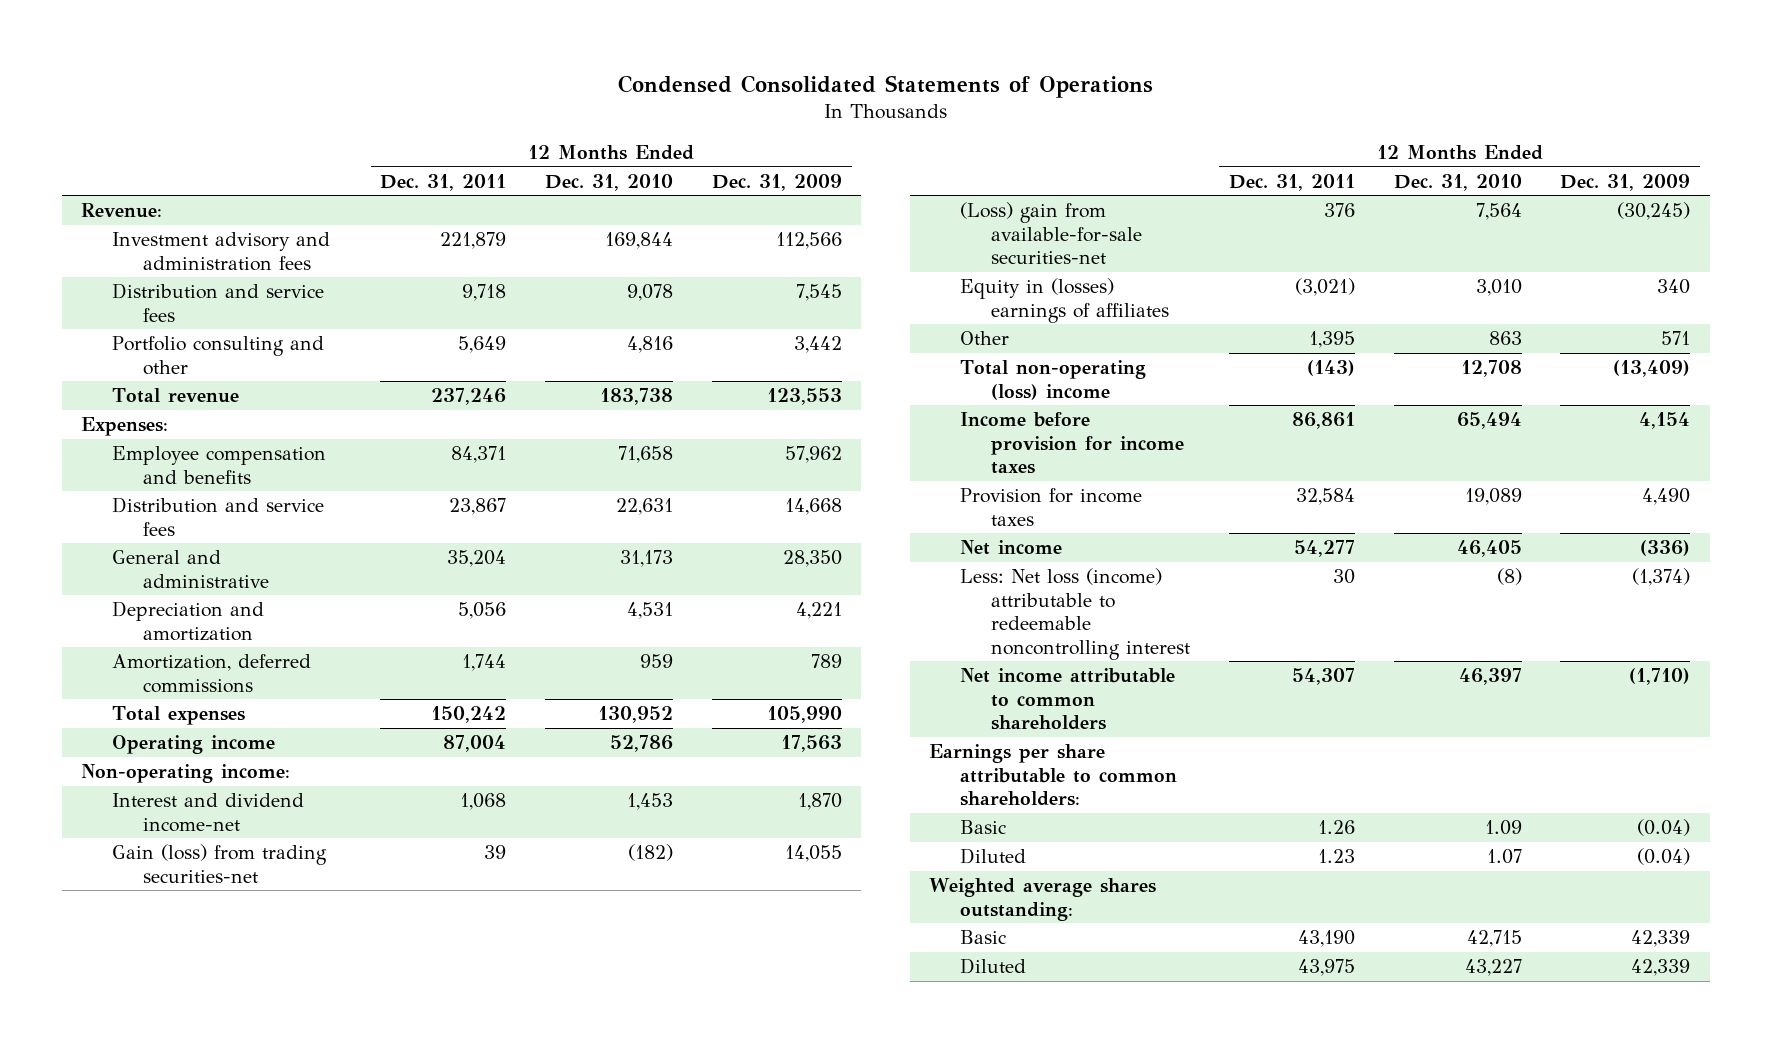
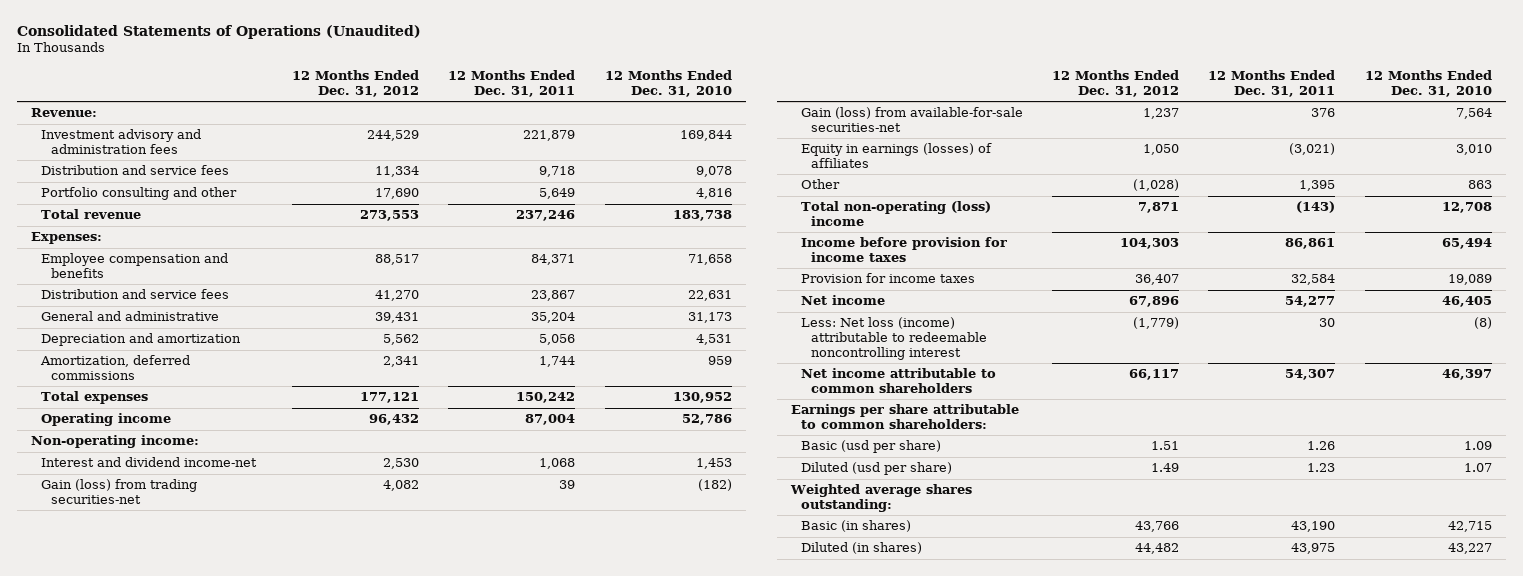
[617,74,1153,98] Condensed Consolidated Statements of Operations -> [16,24,421,39] Consolidated Statements of Operations (Unaudited)
[712,173,843,191] Dec. 31, 2009 -> none
none -> [292,69,420,97] 12 Months Ended Dec. 31, 2012
[960,202,1142,265] (Loss) gain from available-for-sale securities-net -> [801,107,1024,132] Gain (loss) from available-for-sale securities-net
[960,278,1169,323] Equity in (losses) earnings of affiliates -> [801,143,993,168] Equity in earnings (losses) of affiliates
[960,820,1007,835] Basic -> [801,440,942,454] Basic (usd per share)
[960,848,1027,865] Diluted -> [801,462,953,476] Diluted (usd per share)
[960,930,1007,945] Basic -> [801,520,912,533] Basic (in shares)
[960,958,1027,975] Diluted -> [801,542,923,555] Diluted (in shares)

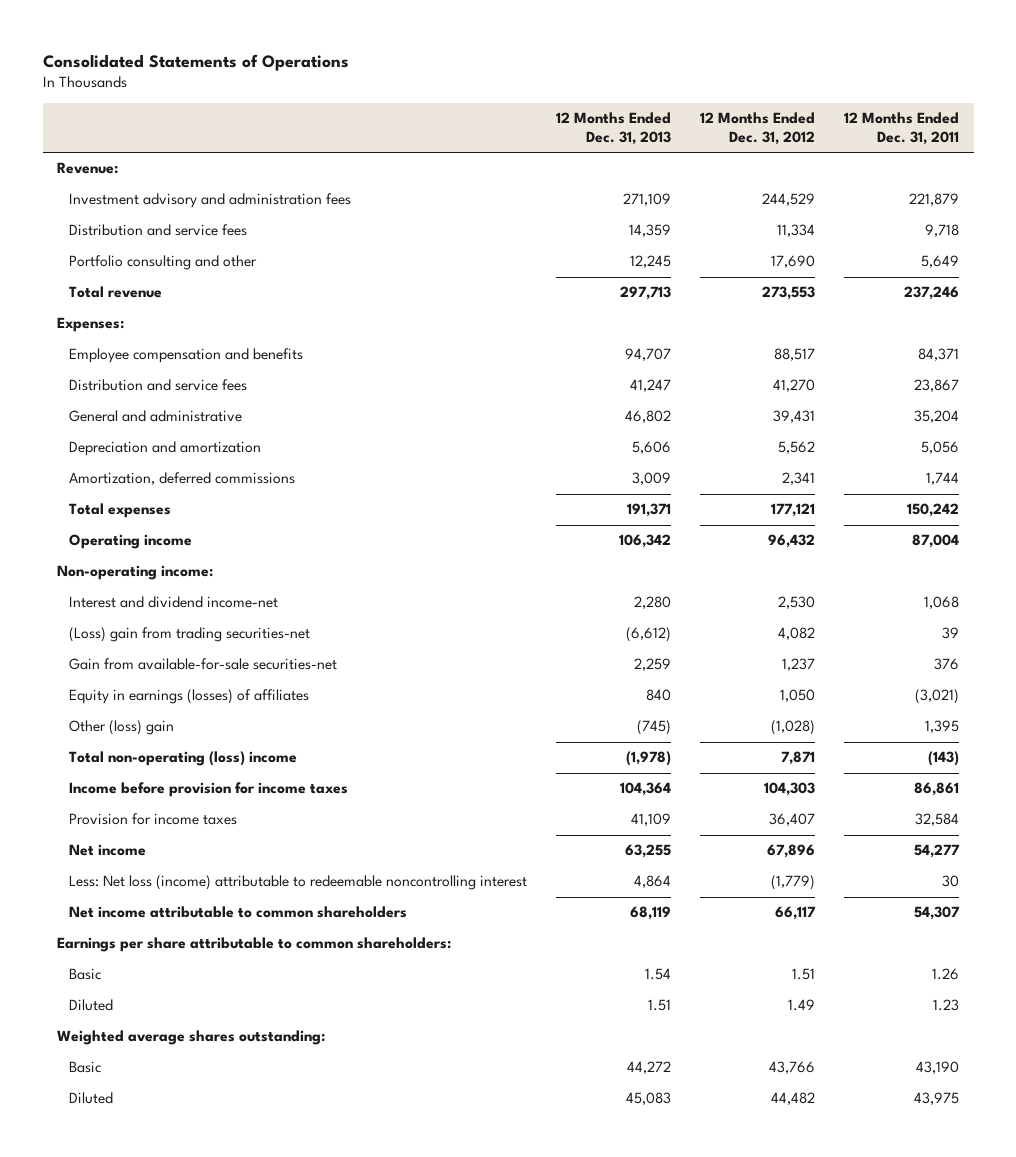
[16,24,421,39] Consolidated Statements of Operations (Unaudited) -> [42,53,349,71] Consolidated Statements of Operations
[604,69,732,97] 12 Months Ended Dec. 31, 2010 -> none
none -> [555,112,671,146] 12 Months Ended Dec. 31, 2013
[41,479,198,504] Gain (loss) from trading securities-net -> [68,627,310,643] (Loss) gain from trading securities-net
[801,107,1024,132] Gain (loss) from available-for-sale securities-net -> [68,658,337,671] Gain from available-for-sale securities-net
[801,179,841,190] Other -> [68,720,174,736] Other (loss) gain
[801,440,942,454] Basic (usd per share) -> [68,968,101,981] Basic
[801,462,953,476] Diluted (usd per share) -> [68,999,113,1012] Diluted
[801,520,912,533] Basic (in shares) -> [68,1061,101,1074] Basic
[801,542,923,555] Diluted (in shares) -> [68,1092,113,1105] Diluted

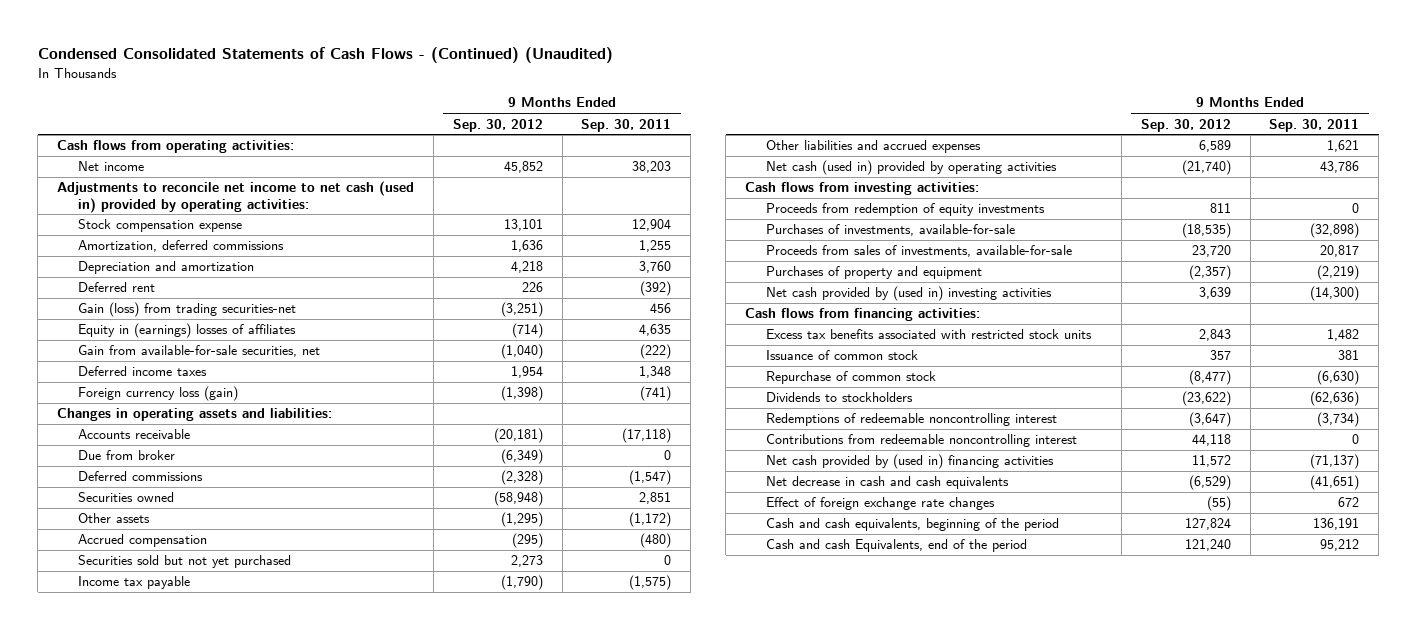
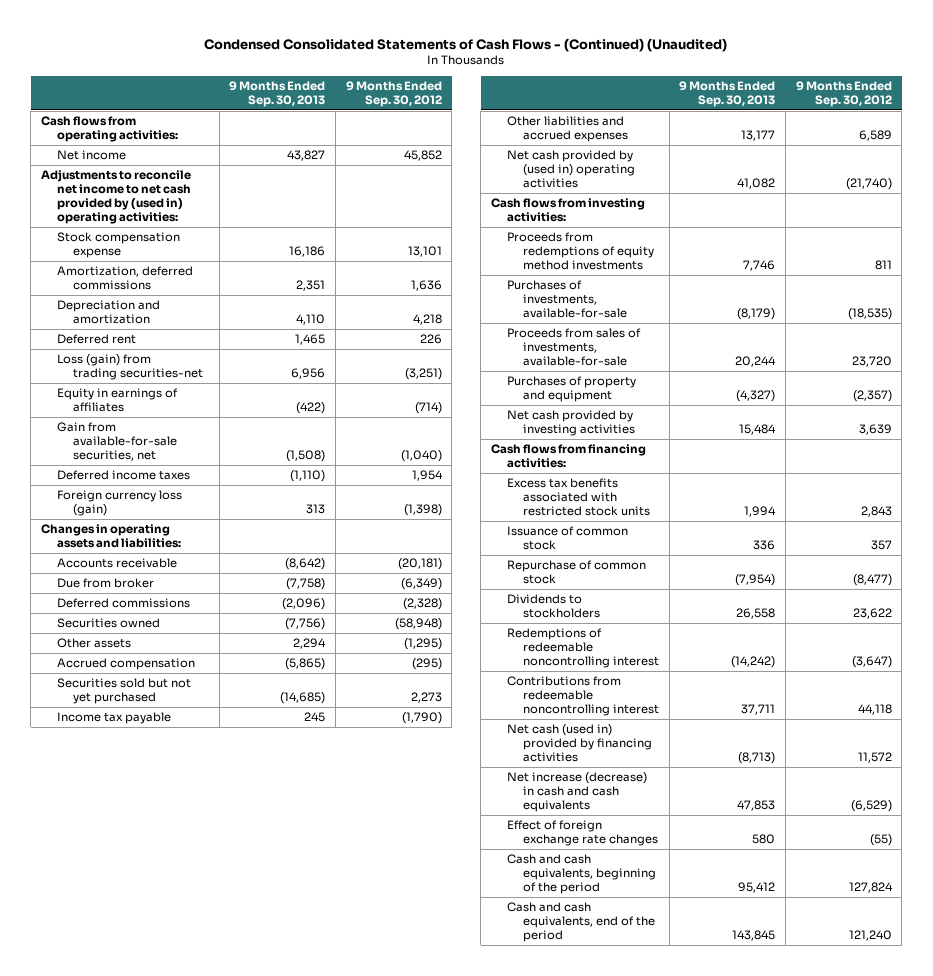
[581,118,672,132] Sep. 30, 2011 -> none
none -> [229,81,326,107] 9 Months Ended Sep. 30, 2013
[57,181,415,213] Adjustments to reconcile net income to net cash (used in) provided by operating activities: -> [41,170,192,224] Adjustments to reconcile net income to net cash provided by (used in) operating activities:
[77,302,296,318] Gain (loss) from trading securities-net -> [57,354,204,381] Loss (gain) from trading securities-net
[77,323,296,339] Equity in (earnings) losses of affiliates -> [57,388,179,413] Equity in earnings of affiliates
[765,160,1057,176] Net cash (used in) provided by operating activities -> [506,150,635,188] Net cash provided by (used in) operating activities
[765,203,1045,217] Proceeds from redemption of equity investments -> [506,232,654,270] Proceeds from redemptions of equity method investments
[765,286,1052,302] Net cash provided by (used in) investing activities -> [506,410,635,437] Net cash provided by investing activities
[1181,391,1231,407] (23,622) -> [852,608,892,620] 23,622
[765,454,1054,470] Net cash provided by (used in) financing activities -> [506,724,652,762] Net cash (used in) provided by financing activities
[765,476,1009,490] Net decrease in cash and cash equivalents -> [506,772,647,812] Net increase (decrease) in cash and cash equivalents
[765,539,1027,553] Cash and cash Equivalents, end of the period -> [506,902,655,942] Cash and cash equivalents, end of the period

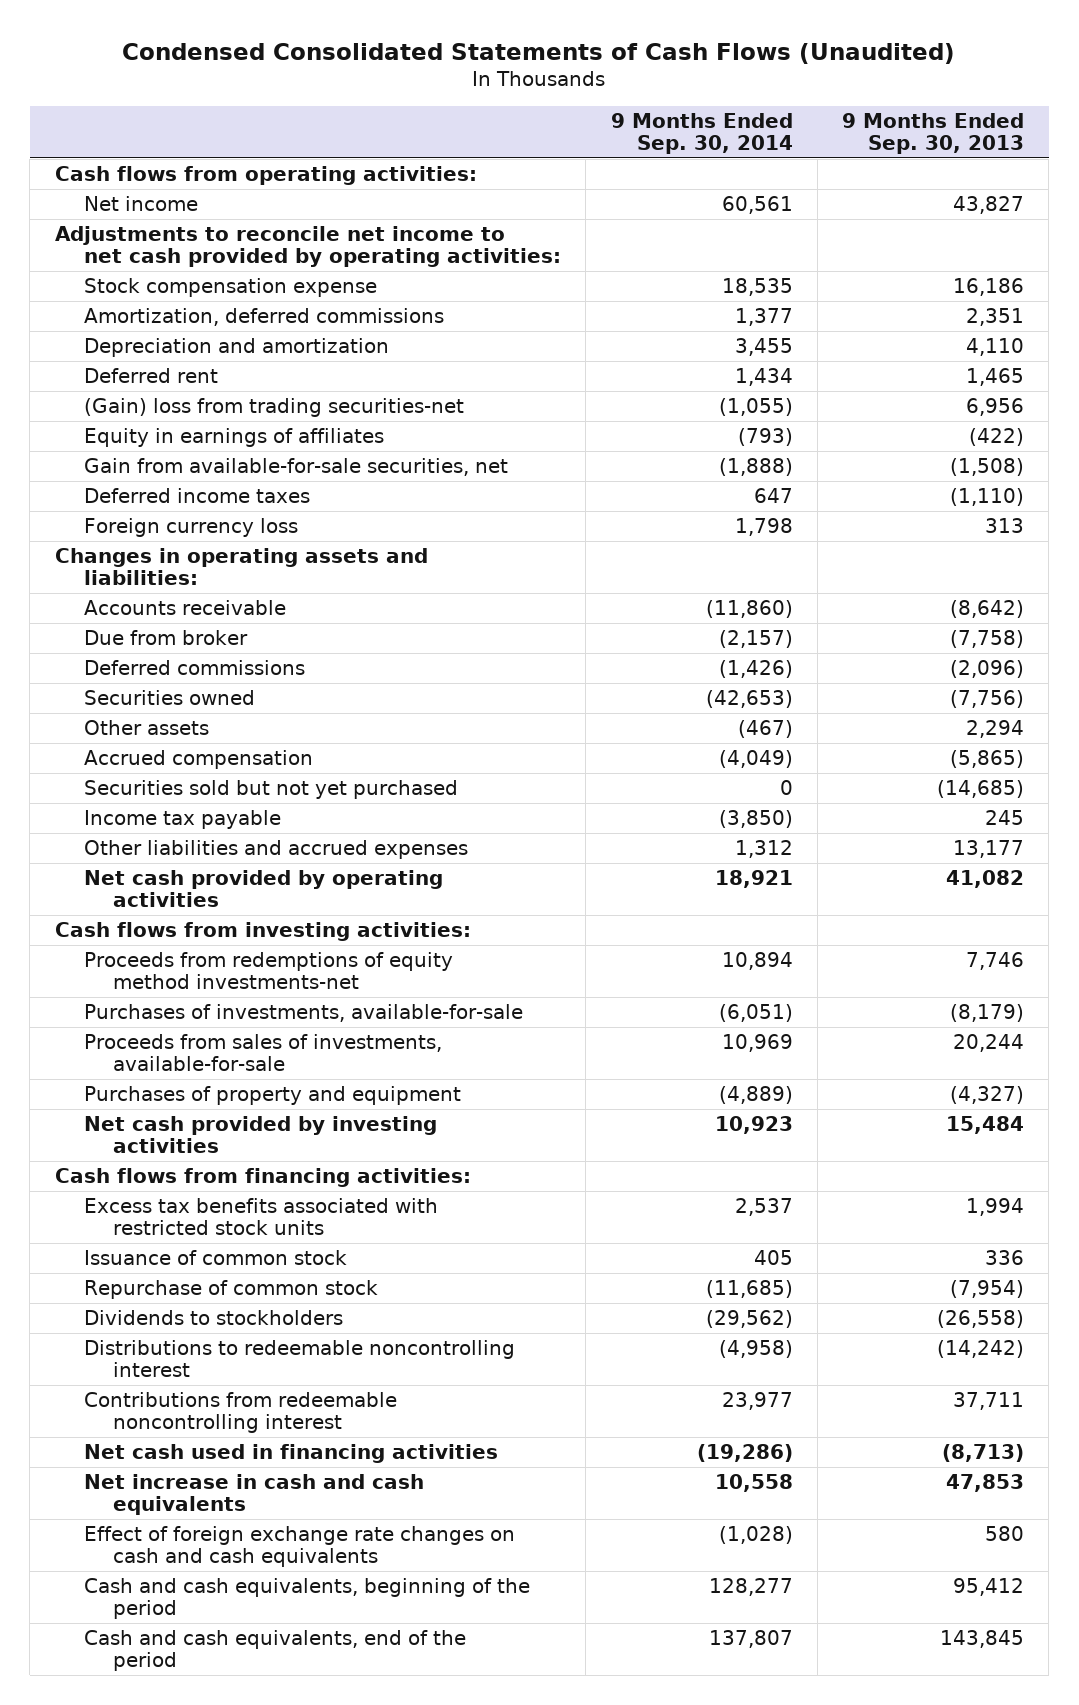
[204,37,728,52] Condensed Consolidated Statements of Cash Flows - (Continued) (Unaudited) -> [122,43,956,65] Condensed Consolidated Statements of Cash Flows (Unaudited)
[345,81,442,107] 9 Months Ended Sep. 30, 2012 -> none
none -> [610,112,793,154] 9 Months Ended Sep. 30, 2014
[41,170,192,224] Adjustments to reconcile net income to net cash provided by (used in) operating activities: -> [54,226,562,268] Adjustments to reconcile net income to net cash provided by operating activities:
[57,354,204,381] Loss (gain) from trading securities-net -> [84,398,465,418] (Gain) loss from trading securities-net
[57,490,183,517] Foreign currency loss (gain) -> [84,518,299,538] Foreign currency loss
[506,150,635,188] Net cash provided by (used in) operating activities -> [84,870,444,908] Net cash provided by operating activities
[506,232,654,270] Proceeds from redemptions of equity method investments -> [84,952,454,990] Proceeds from redemptions of equity method investments-net
[736,608,776,620] 26,558 -> [937,1310,1025,1329] (26,558)
[506,628,659,668] Redemptions of redeemable noncontrolling interest -> [84,1340,516,1378] Distributions to redeemable noncontrolling interest
[506,724,652,762] Net cash (used in) provided by financing activities -> [84,1444,499,1464] Net cash used in financing activities
[506,772,647,812] Net increase (decrease) in cash and cash equivalents -> [84,1474,425,1516] Net increase in cash and cash equivalents
[506,820,658,847] Effect of foreign exchange rate changes -> [84,1526,516,1568] Effect of foreign exchange rate changes on cash and cash equivalents

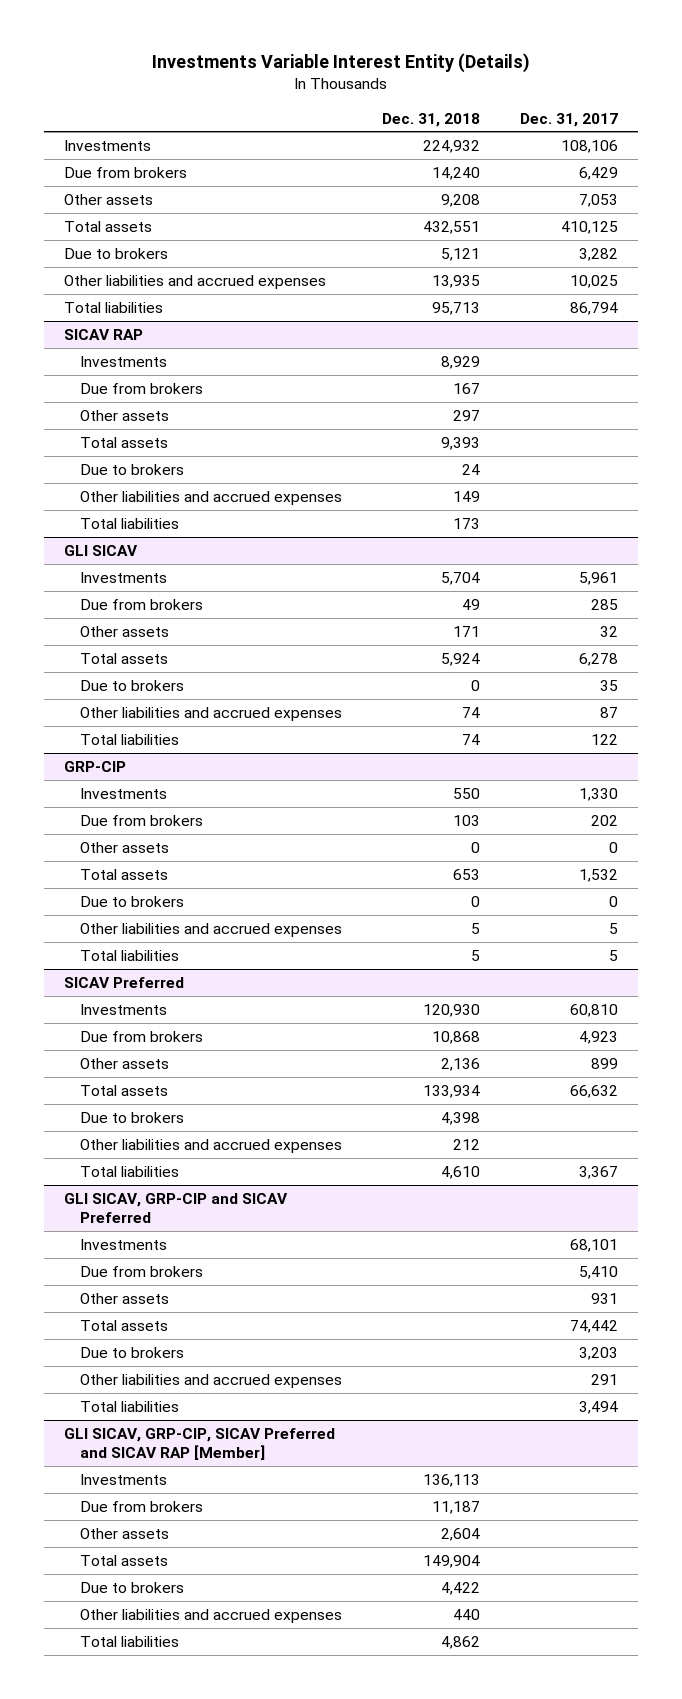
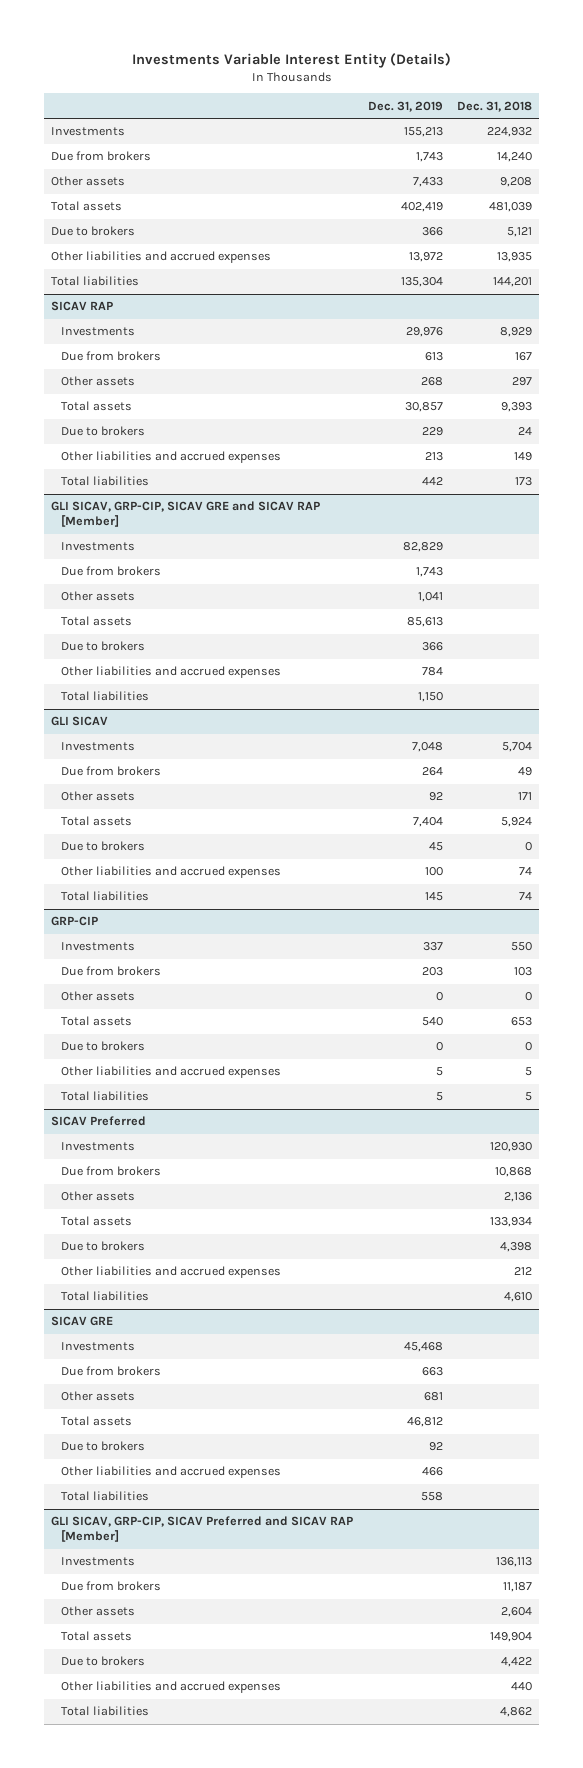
[519,112,618,127] Dec. 31, 2017 -> none
none -> [367,100,443,112] Dec. 31, 2019
[422,220,480,234] 432,551 -> [489,202,533,213] 481,039
[431,301,480,315] 95,713 -> [493,277,533,288] 144,201
none -> [51,501,321,528] GLI SICAV, GRP-CIP, SICAV GRE and SICAV RAP [Member]
none -> [61,542,136,552] Investments
none -> [61,566,162,577] Due from brokers
none -> [61,591,136,602] Other assets
none -> [61,616,133,627] Total assets
none -> [61,641,146,652] Due to brokers
none -> [61,666,282,679] Other liabilities and accrued expenses
none -> [61,691,150,702] Total liabilities
[63,1192,288,1223] GLI SICAV, GRP-CIP and SICAV Preferred -> none
none -> [51,1316,114,1327] SICAV GRE

